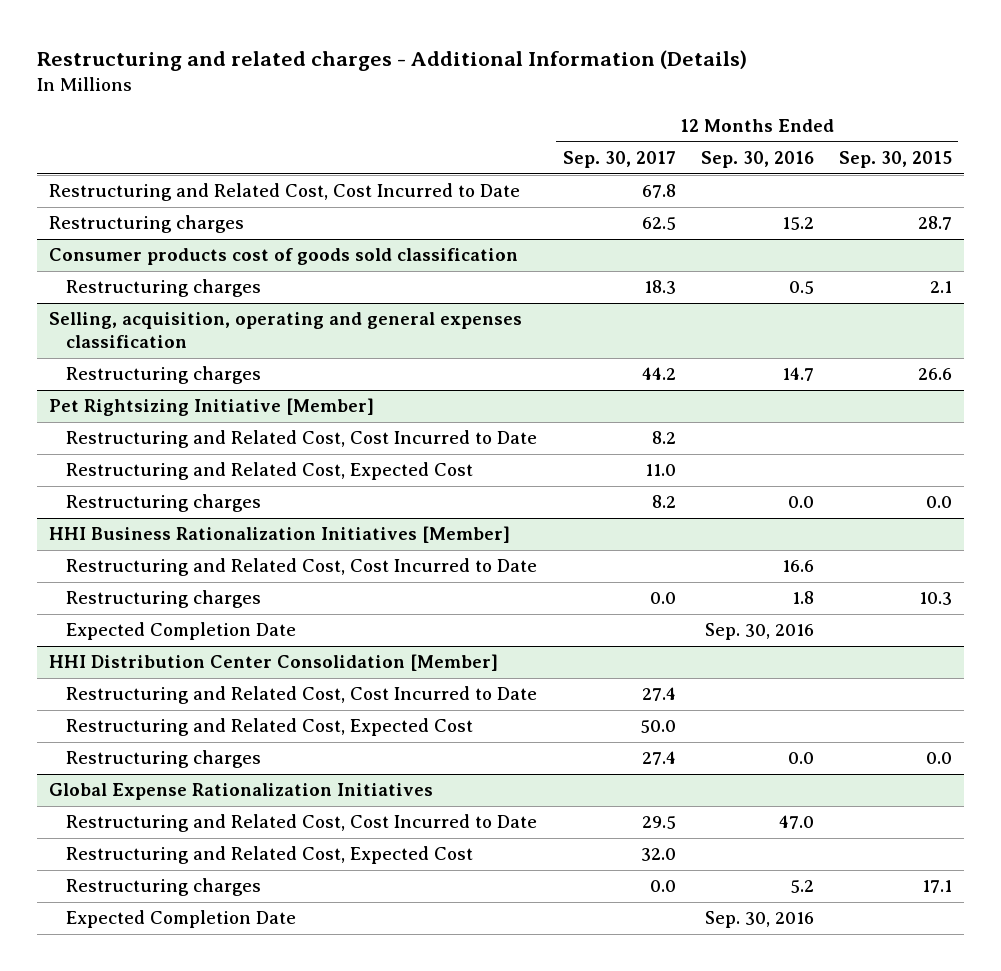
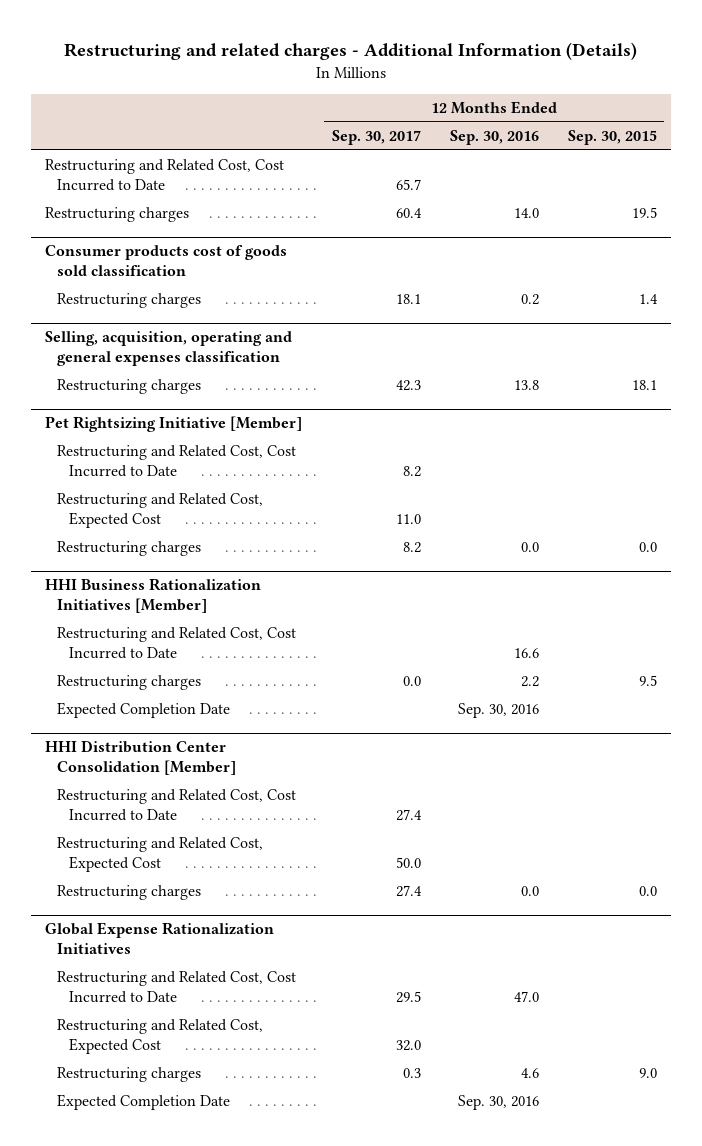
[641,184,676,199] 67.8 -> [395,179,421,191] 65.7
[641,217,676,231] 62.5 -> [395,208,422,219] 60.4
[781,217,814,231] 15.2 -> [513,208,539,219] 14.0
[917,216,952,231] 28.7 -> [631,207,657,219] 19.5
[643,280,676,295] 18.3 -> [395,294,421,305] 18.1
[788,281,814,295] 0.5 -> [520,294,539,306] 0.2
[929,281,952,294] 2.1 -> [638,294,658,305] 1.4
[641,367,676,381] 44.2 -> [395,380,421,392] 42.3
[781,367,814,382] 14.7 -> [513,380,539,391] 13.8
[917,368,952,381] 26.6 -> [631,380,657,391] 18.1
[791,591,814,605] 1.8 -> [520,676,539,688] 2.2
[918,592,952,606] 10.3 -> [638,675,657,687] 9.5
[649,880,676,893] 0.0 -> [402,1068,421,1079] 0.3
[789,880,814,894] 5.2 -> [520,1068,539,1079] 4.6
[921,880,952,894] 17.1 -> [638,1068,657,1079] 9.0

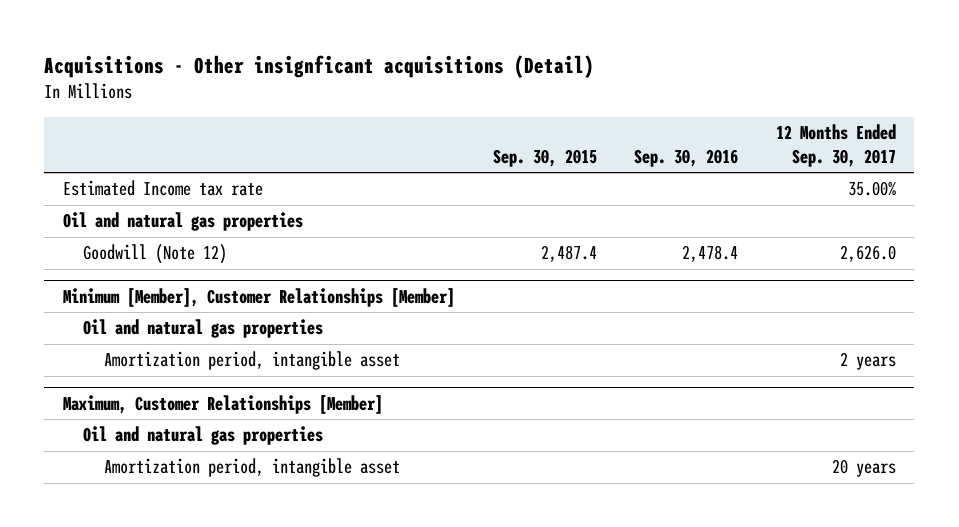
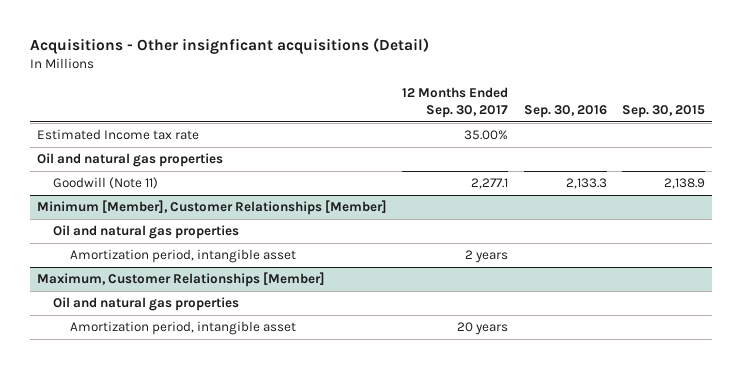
[83,244,228,265] Goodwill (Note 12) -> [53,177,159,190] Goodwill (Note 11)
[540,245,597,263] 2,487.4 -> [663,178,705,190] 2,138.9
[682,245,739,263] 2,478.4 -> [565,178,607,190] 2,133.3
[839,245,896,263] 2,626.0 -> [471,178,509,190] 2,277.1

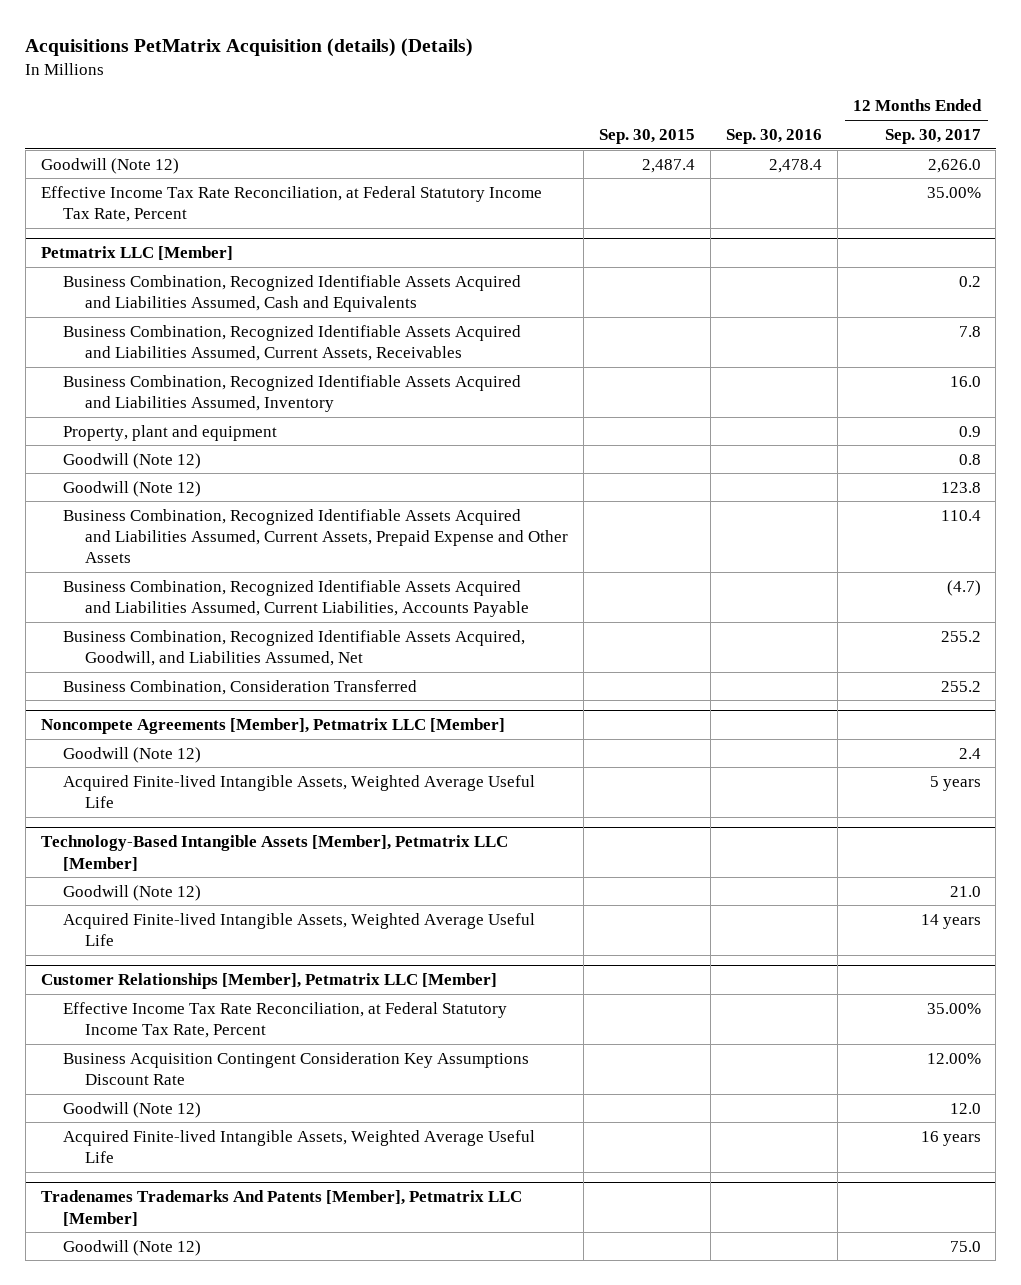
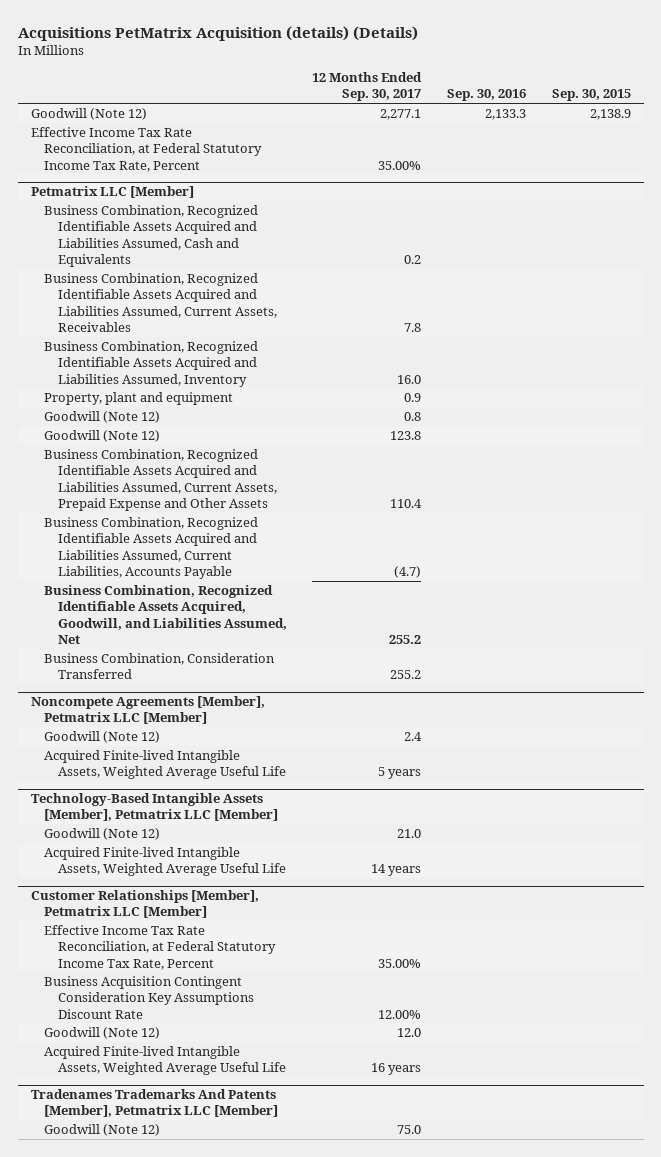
[642,158,696,173] 2,487.4 -> [589,109,631,121] 2,138.9
[768,158,822,173] 2,478.4 -> [484,109,526,121] 2,133.3
[927,158,981,173] 2,626.0 -> [380,109,422,121] 2,277.1

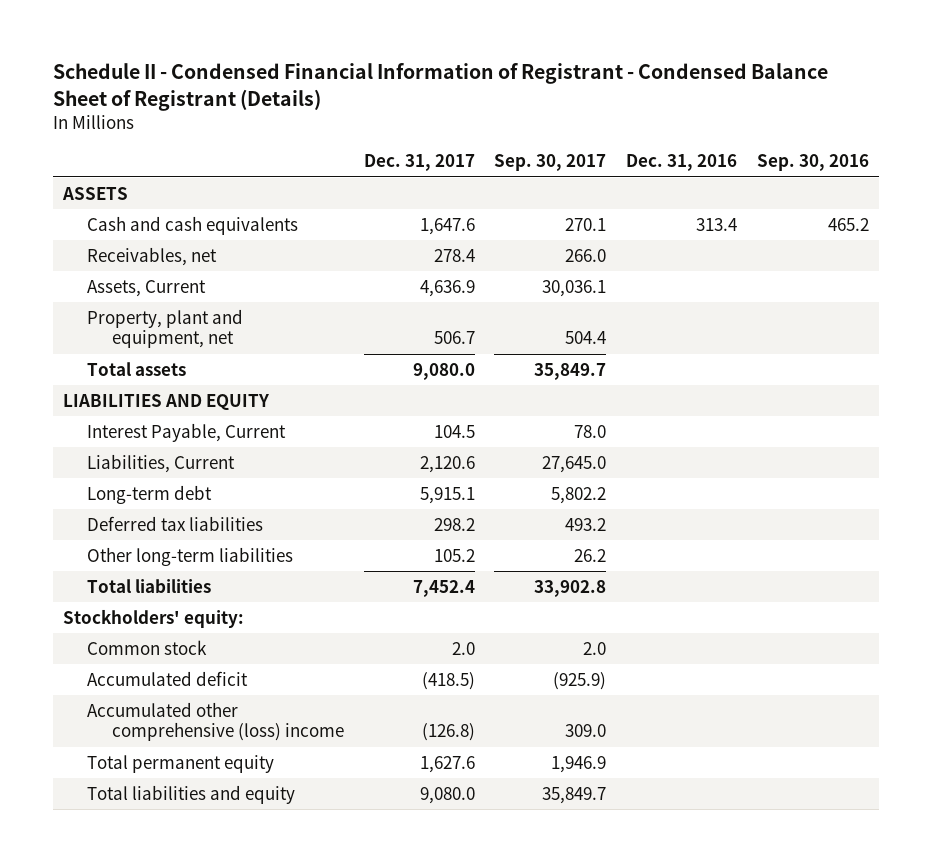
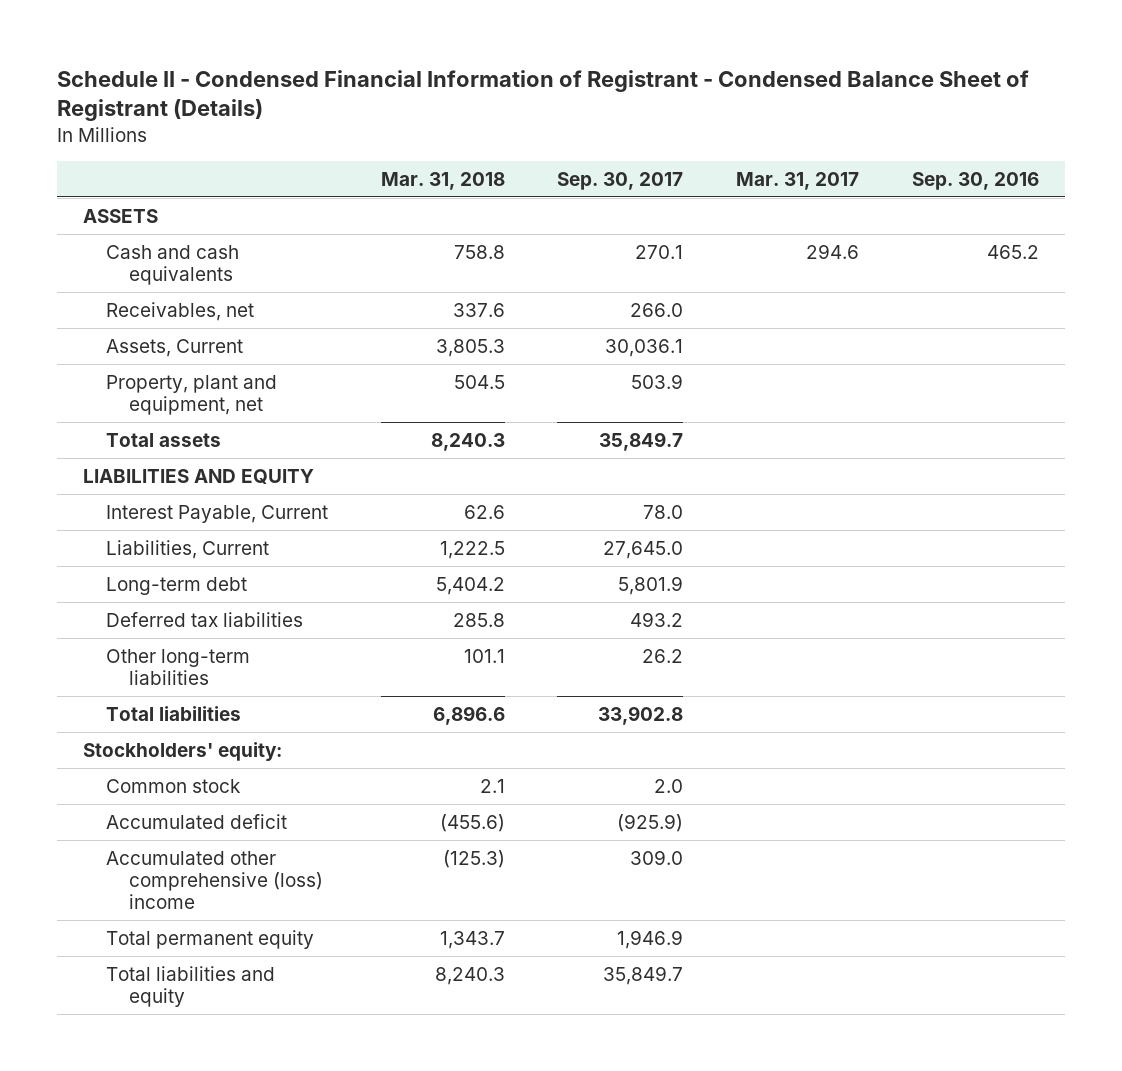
[363,154,475,172] Dec. 31, 2017 -> none
[626,154,738,172] Dec. 31, 2016 -> none
none -> [380,171,505,190] Mar. 31, 2018
none -> [736,171,860,190] Mar. 31, 2017
[565,331,607,345] 504.4 -> [631,373,684,389] 503.9
[551,486,607,504] 5,802.2 -> [618,575,684,595] 5,801.9

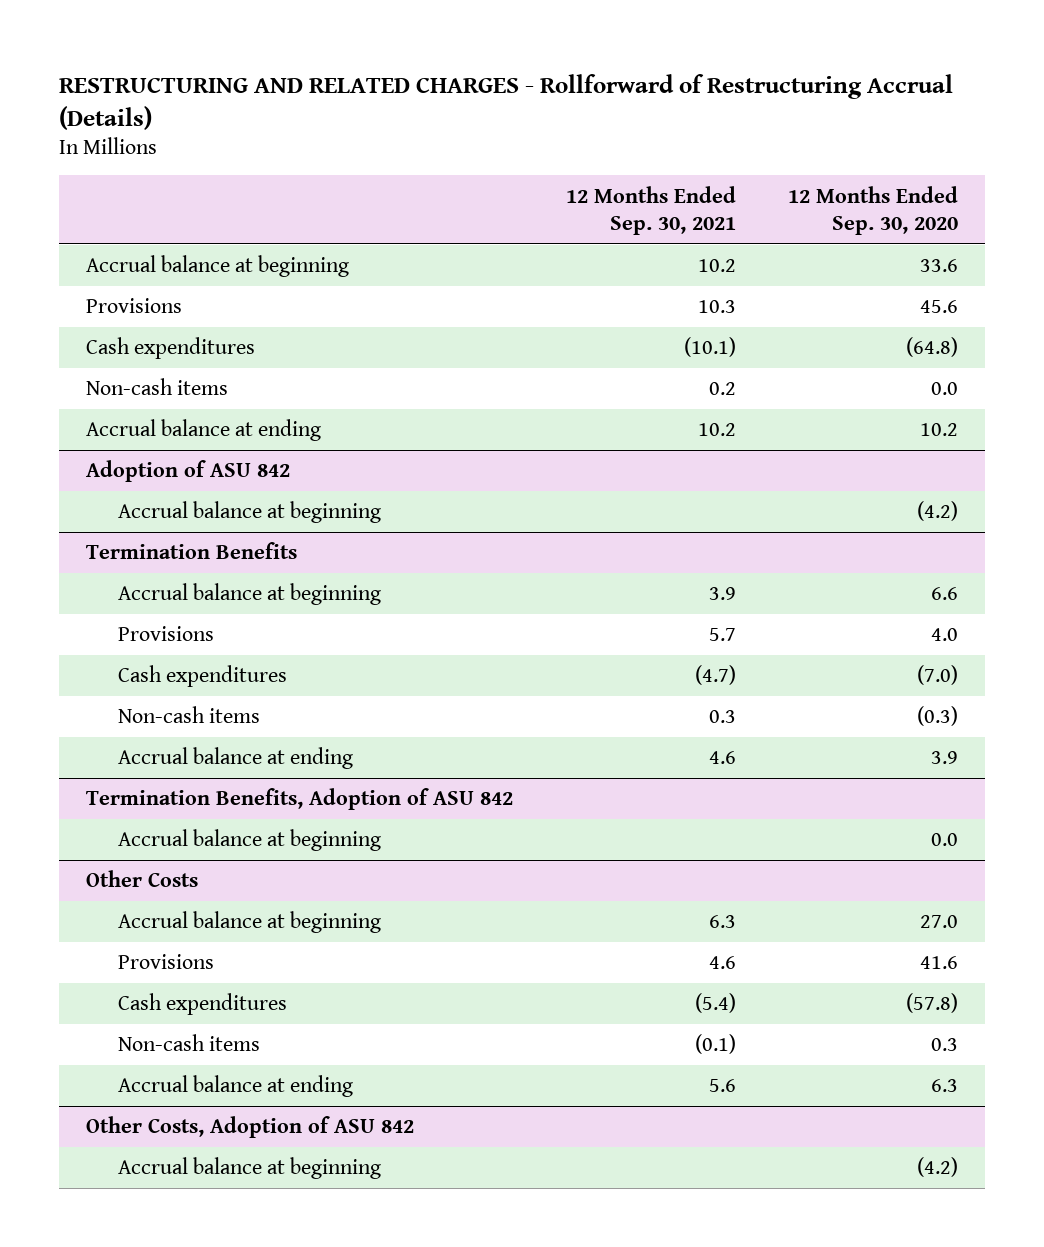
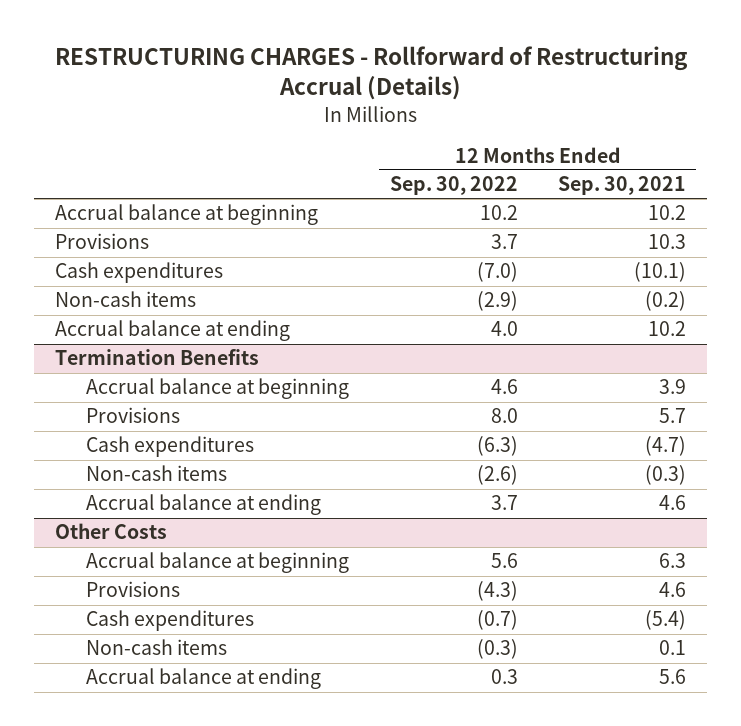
[59,73,954,130] RESTRUCTURING AND RELATED CHARGES - Rollforward of Restructuring Accrual (Details) -> [54,45,688,101] RESTRUCTURING CHARGES - Rollforward of Restructuring Accrual (Details)
[788,185,959,235] 12 Months Ended Sep. 30, 2020 -> none
none -> [389,176,518,196] Sep. 30, 2022
[708,382,736,396] 0.2 -> [645,291,687,312] (0.2)
[85,460,290,483] Adoption of ASU 842 -> none
[117,501,381,524] Accrual balance at beginning -> none
[708,710,736,724] 0.3 -> [645,465,687,486] (0.3)
[85,788,513,811] Termination Benefits, Adoption of ASU 842 -> none
[117,829,381,852] Accrual balance at beginning -> none
[694,1034,736,1055] (0.1) -> [659,640,687,656] 0.1
[85,1116,414,1139] Other Costs, Adoption of ASU 842 -> none
[117,1157,381,1180] Accrual balance at beginning -> none

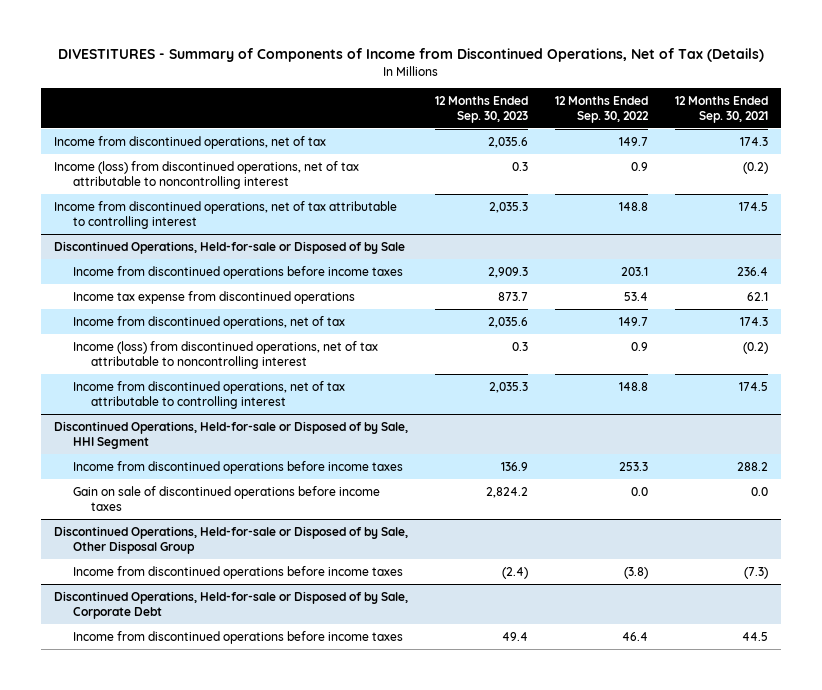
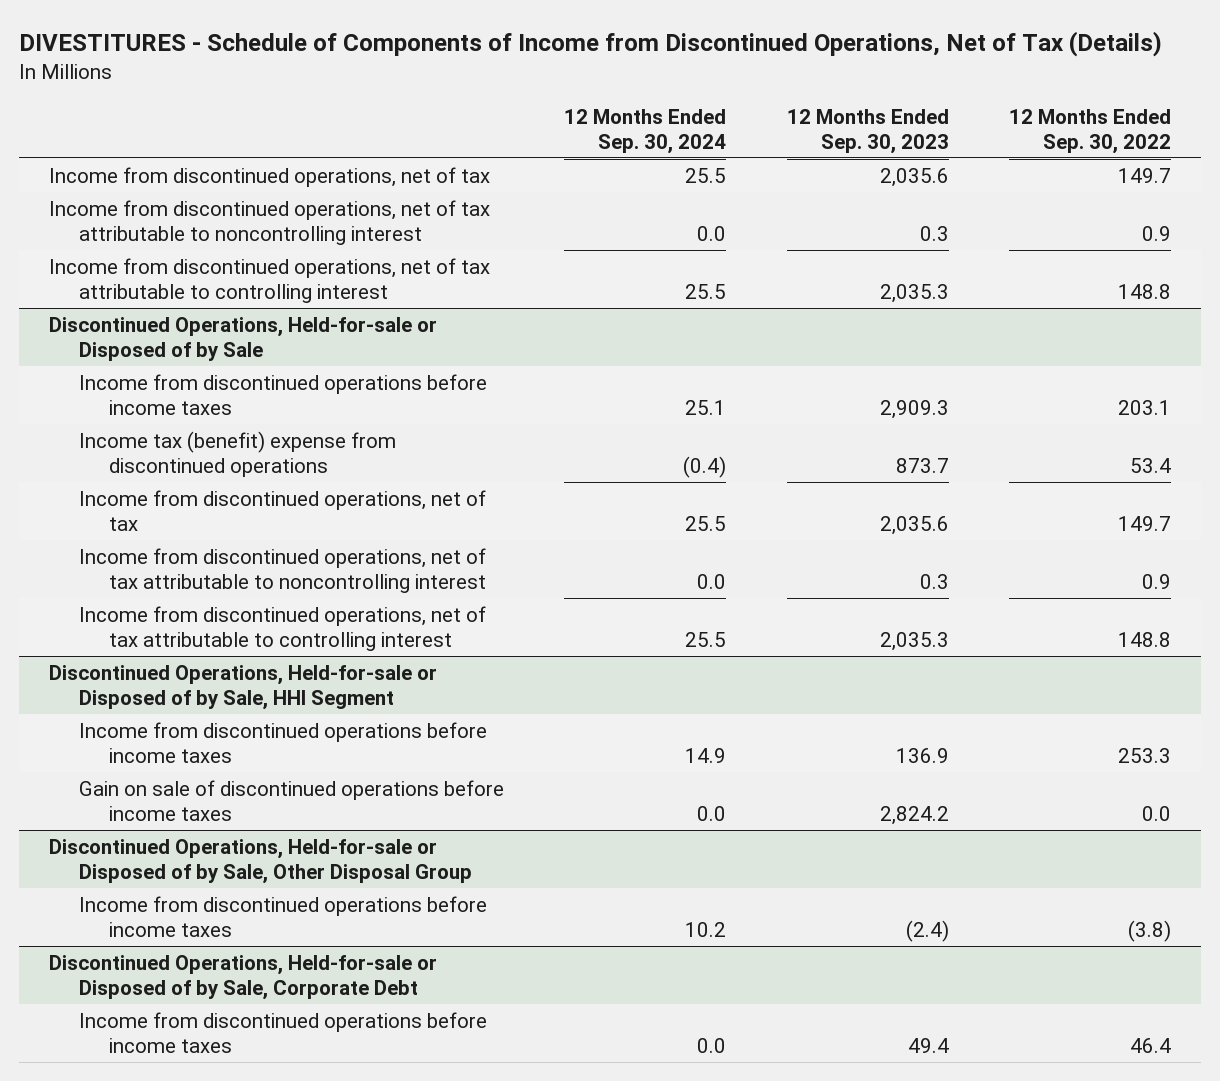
[58,48,765,63] DIVESTITURES - Summary of Components of Income from Discontinued Operations, Net of Tax (Details) -> [19,31,1163,58] DIVESTITURES - Schedule of Components of Income from Discontinued Operations, Net of Tax (Details)
[675,95,769,123] 12 Months Ended Sep. 30, 2021 -> none
none -> [564,108,727,154] 12 Months Ended Sep. 30, 2024
[54,160,360,189] Income (loss) from discontinued operations, net of tax attributable to noncontrolling interest -> [49,200,491,245] Income from discontinued operations, net of tax attributable to noncontrolling interest
[72,290,355,304] Income tax expense from discontinued operations -> [79,431,397,477] Income tax (benefit) expense from discontinued operations
[72,340,378,369] Income (loss) from discontinued operations, net of tax attributable to noncontrolling interest -> [79,548,487,593] Income from discontinued operations, net of tax attributable to noncontrolling interest

